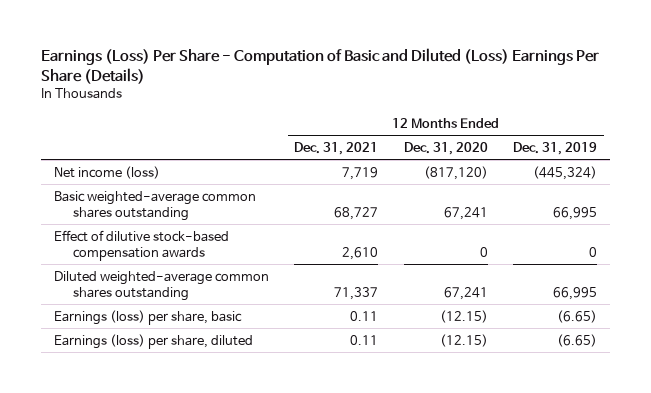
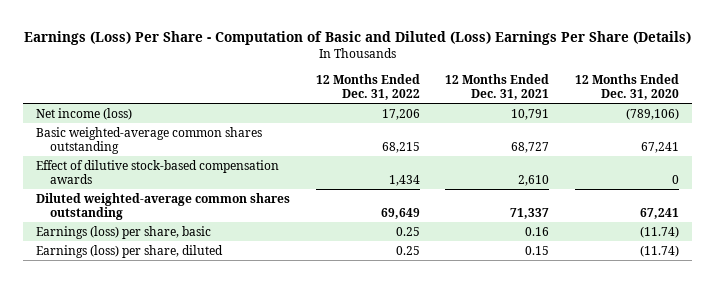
[513,141,598,155] Dec. 31, 2019 -> none
none -> [315,73,420,100] 12 Months Ended Dec. 31, 2022
[342,166,379,180] 7,719 -> [511,108,550,120] 10,791
[423,165,488,180] (817,120) -> [626,107,680,120] (789,106)
[350,310,379,321] 0.11 -> [525,226,550,236] 0.16
[439,309,488,323] (12.15) -> [640,225,680,238] (11.74)
[350,334,379,345] 0.11 -> [525,245,550,255] 0.15
[439,333,488,347] (12.15) -> [640,244,680,257] (11.74)

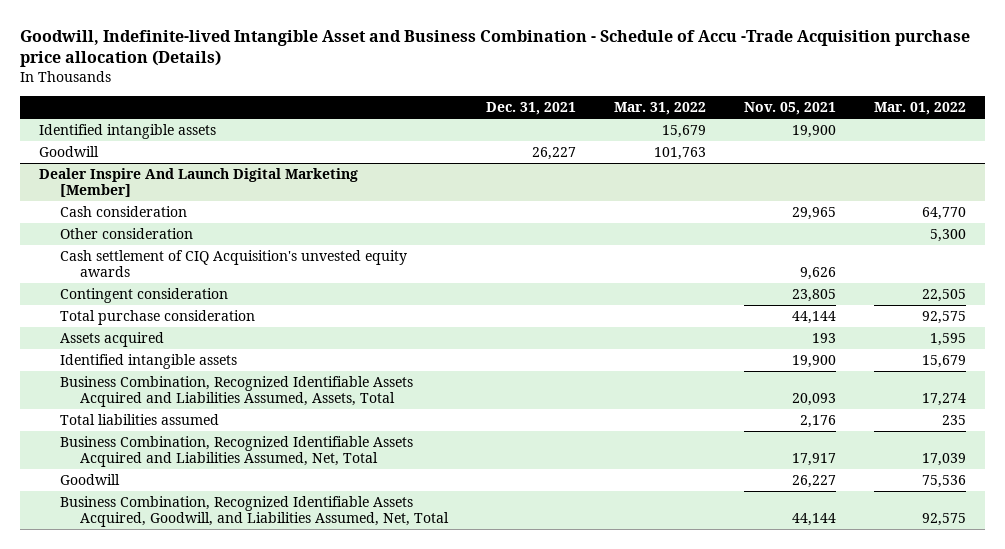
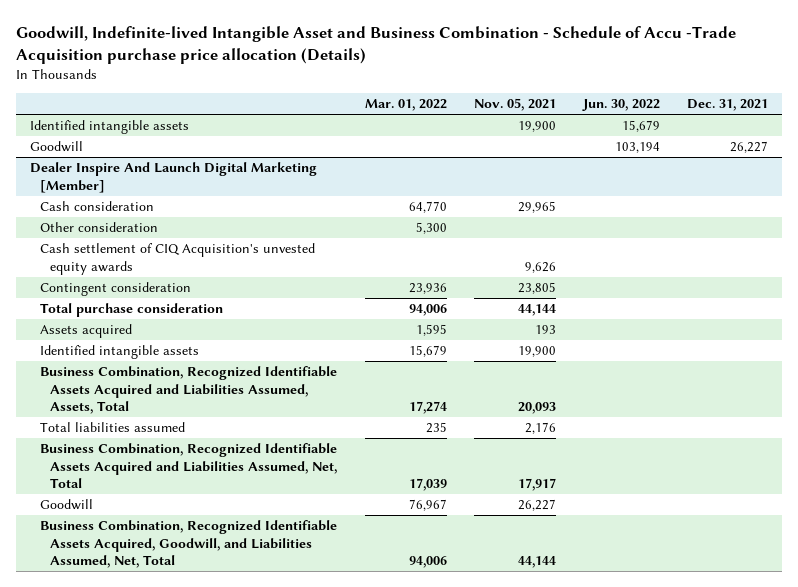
[613,101,706,115] Mar. 31, 2022 -> none
none -> [582,99,661,112] Jun. 30, 2022
[921,289,966,303] 22,505 -> [408,283,447,295] 23,936
[921,311,966,325] 92,575 -> [408,304,447,317] 94,006
[921,475,966,489] 75,536 -> [408,499,447,512] 76,967
[921,513,966,527] 92,575 -> [408,556,447,569] 94,006

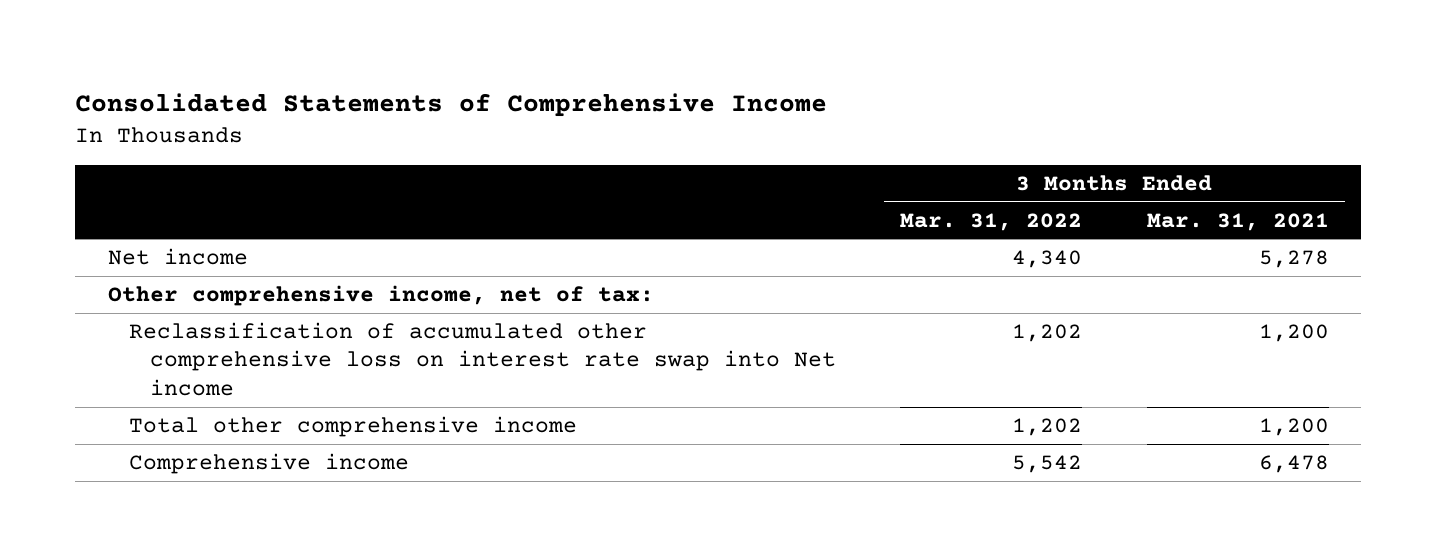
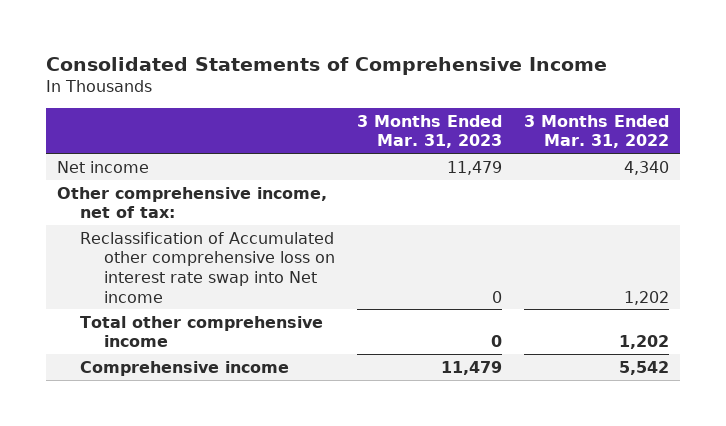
[1146,212,1329,231] Mar. 31, 2021 -> none
none -> [357,114,503,149] 3 Months Ended Mar. 31, 2023
[128,322,836,396] Reclassification of accumulated other comprehensive loss on interest rate swap into Net income -> [80,231,336,303] Reclassification of Accumulated other comprehensive loss on interest rate swap into Net income

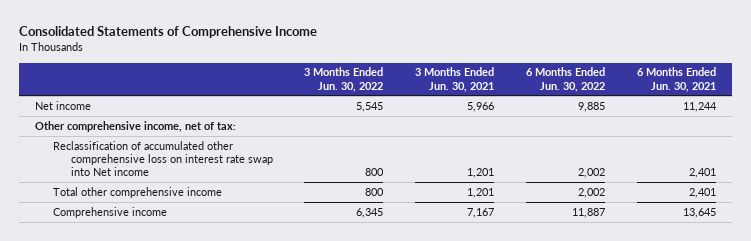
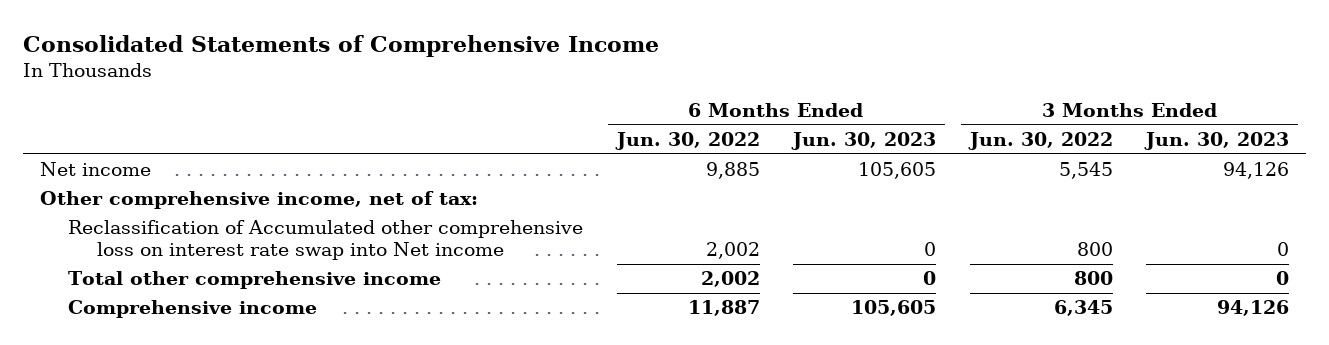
[415,67,495,92] 3 Months Ended Jun. 30, 2021 -> none
[637,67,717,92] 6 Months Ended Jun. 30, 2021 -> none
none -> [791,132,937,151] Jun. 30, 2023
none -> [1144,132,1290,151] Jun. 30, 2023
[52,140,273,177] Reclassification of accumulated other comprehensive loss on interest rate swap into Net income -> [68,220,584,260] Reclassification of Accumulated other comprehensive loss on interest rate swap into Net income

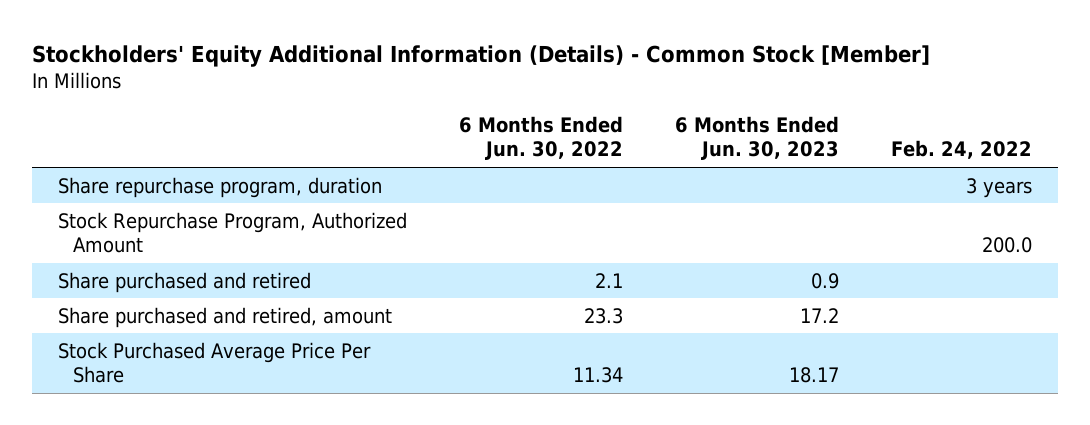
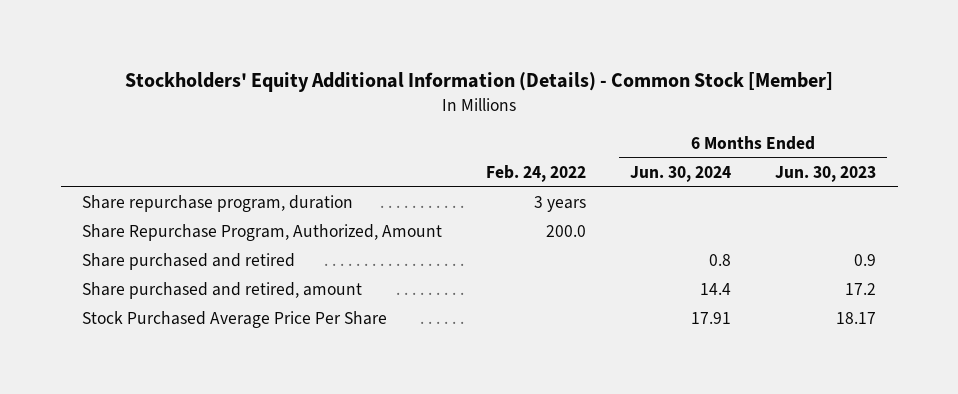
[459,116,624,161] 6 Months Ended Jun. 30, 2022 -> none
none -> [630,165,732,182] Jun. 30, 2024
[58,211,408,253] Stock Repurchase Program, Authorized Amount -> [82,224,443,242] Share Repurchase Program, Authorized, Amount

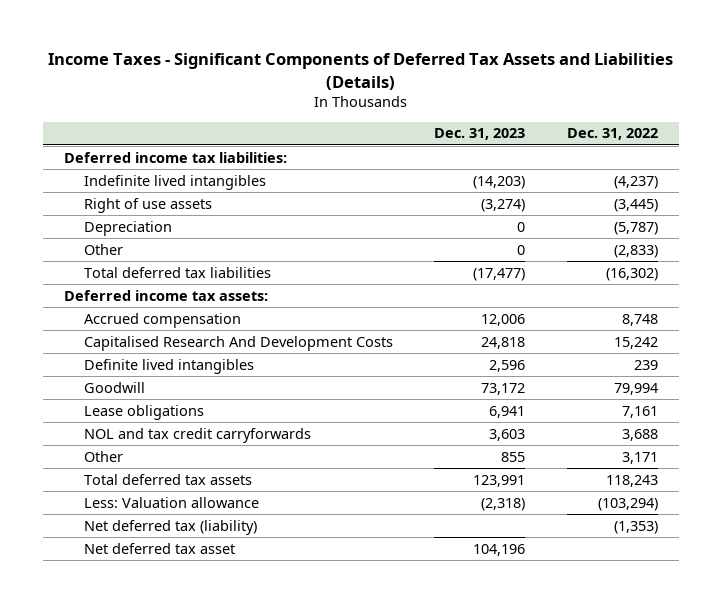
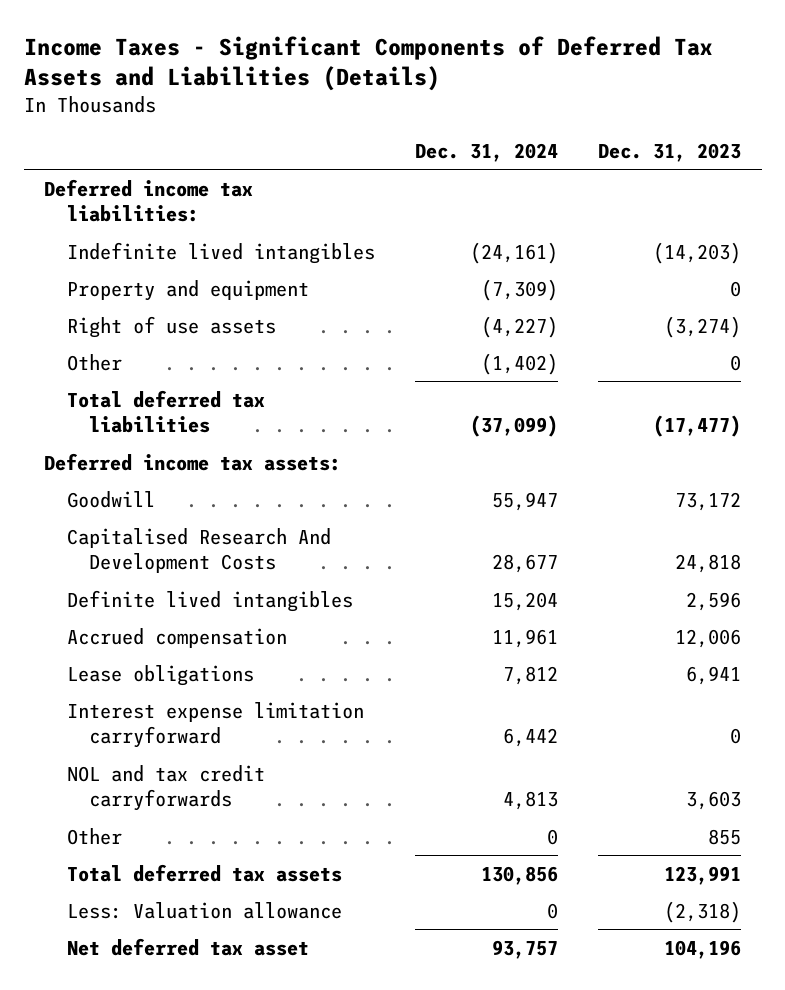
[566,128,658,141] Dec. 31, 2022 -> none
none -> [414,142,558,162] Dec. 31, 2024
none -> [66,279,309,301] Property and equipment
[83,220,172,236] Depreciation -> none
[83,381,145,393] Goodwill -> [66,490,155,508] Goodwill
[83,312,241,328] Accrued compensation -> [66,627,287,648] Accrued compensation
none -> [66,701,364,749] Interest expense limitation carryforward
[83,519,257,535] Net deferred tax (liability) -> none

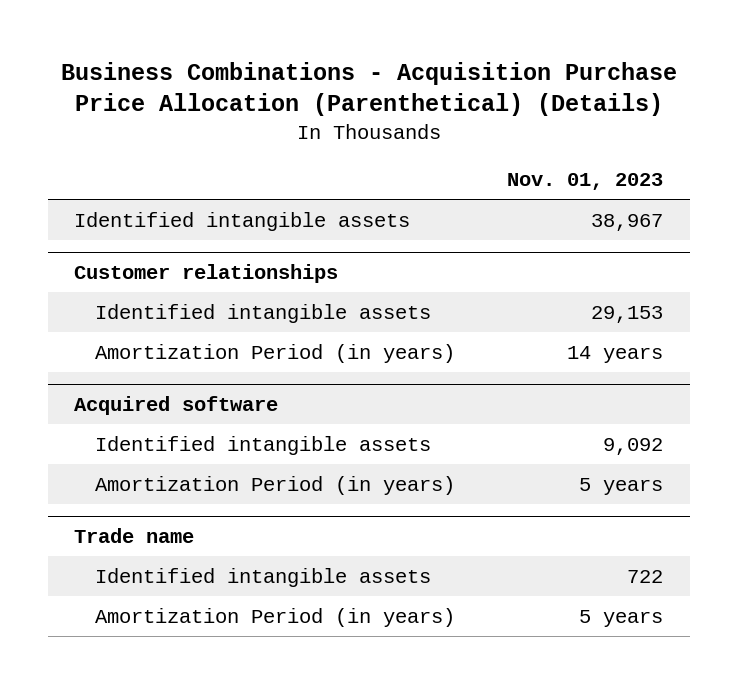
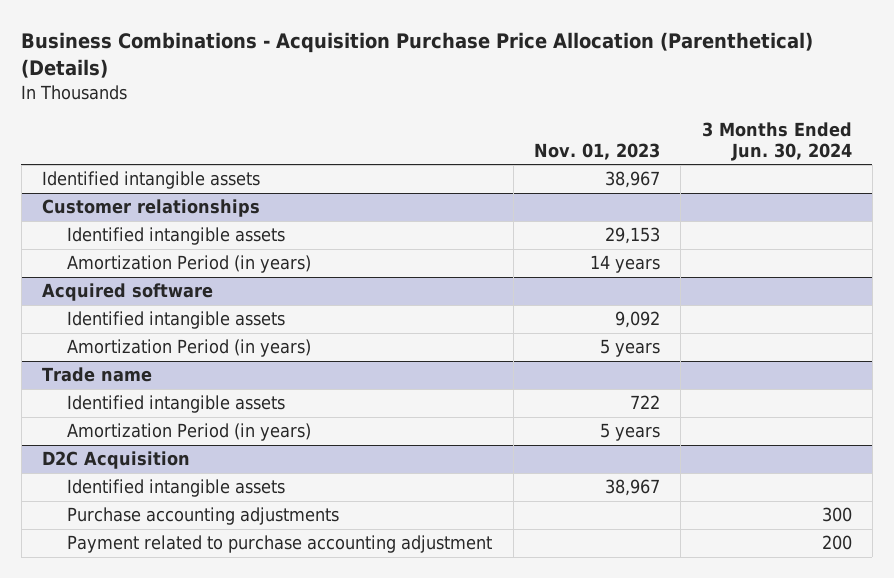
none -> [701,122,852,161] 3 Months Ended Jun. 30, 2024
none -> [42,451,191,470] D2C Acquisition
none -> [67,479,286,498] Identified intangible assets
none -> [67,507,340,526] Purchase accounting adjustments
none -> [67,535,493,554] Payment related to purchase accounting adjustment

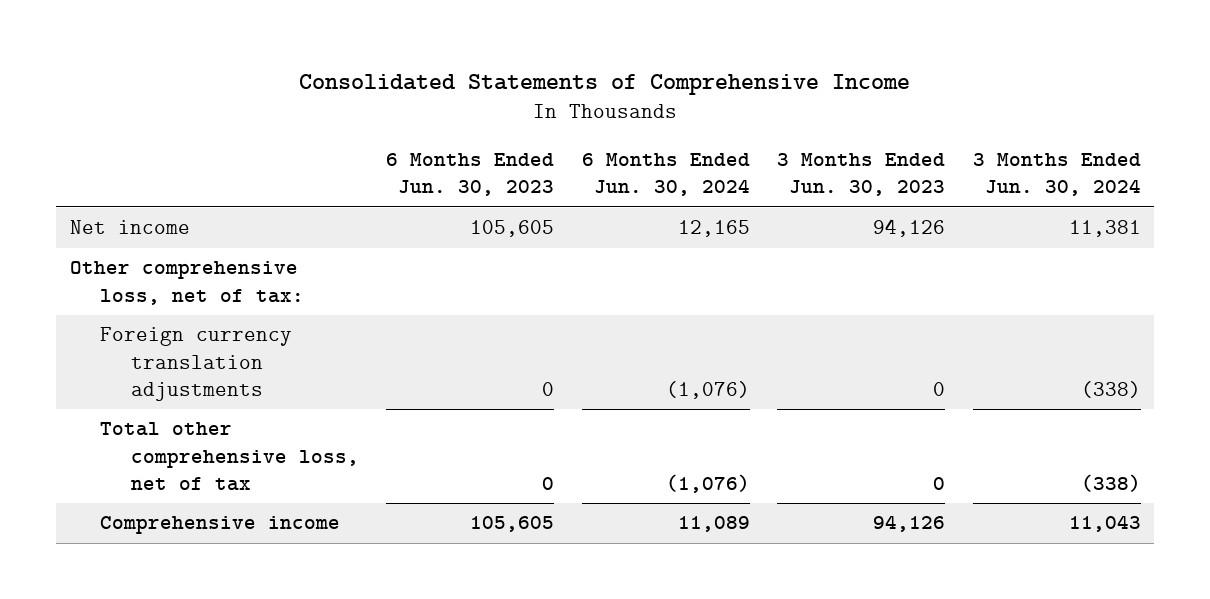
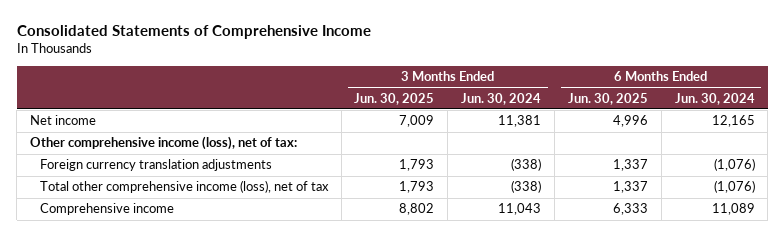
[386,153,555,197] 6 Months Ended Jun. 30, 2023 -> none
[777,153,946,197] 3 Months Ended Jun. 30, 2023 -> none
none -> [354,92,435,105] Jun. 30, 2025
none -> [567,92,648,105] Jun. 30, 2025
[69,261,305,305] Other comprehensive loss, net of tax: -> [29,136,297,151] Other comprehensive income (loss), net of tax:
[100,422,359,491] Total other comprehensive loss, net of tax -> [39,180,329,194] Total other comprehensive income (loss), net of tax

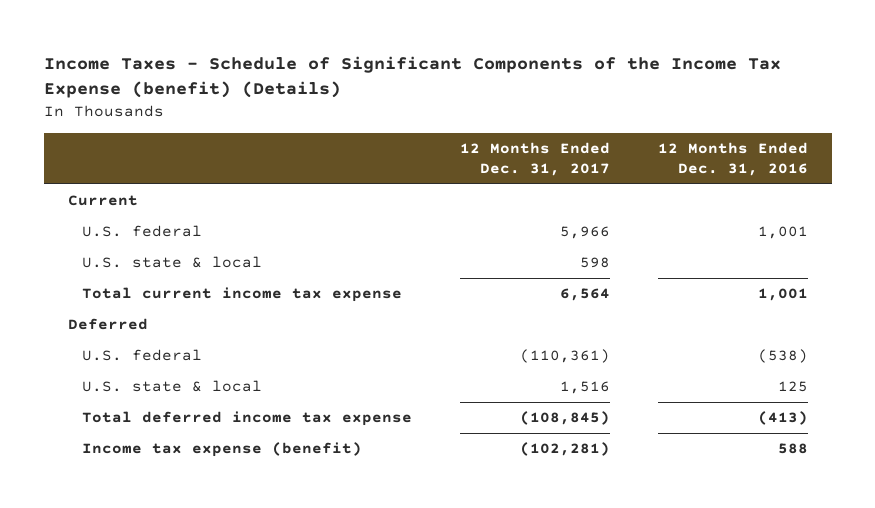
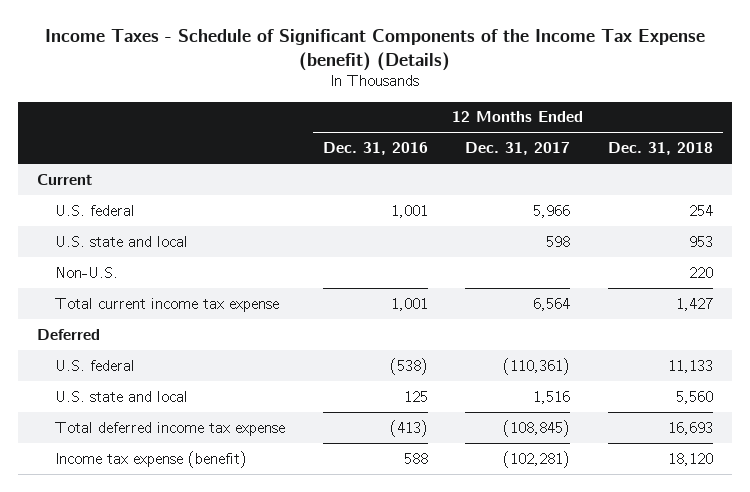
none -> [608,142,714,156] Dec. 31, 2018
[82,256,263,269] U.S. state & local -> [54,235,188,247] U.S. state and local
none -> [54,266,118,278] Non-U.S.
[82,380,263,393] U.S. state & local -> [54,390,188,402] U.S. state and local

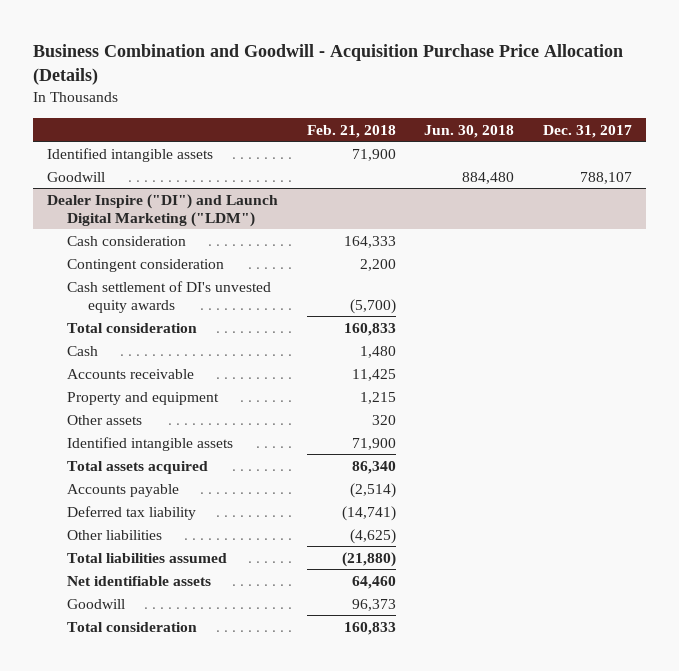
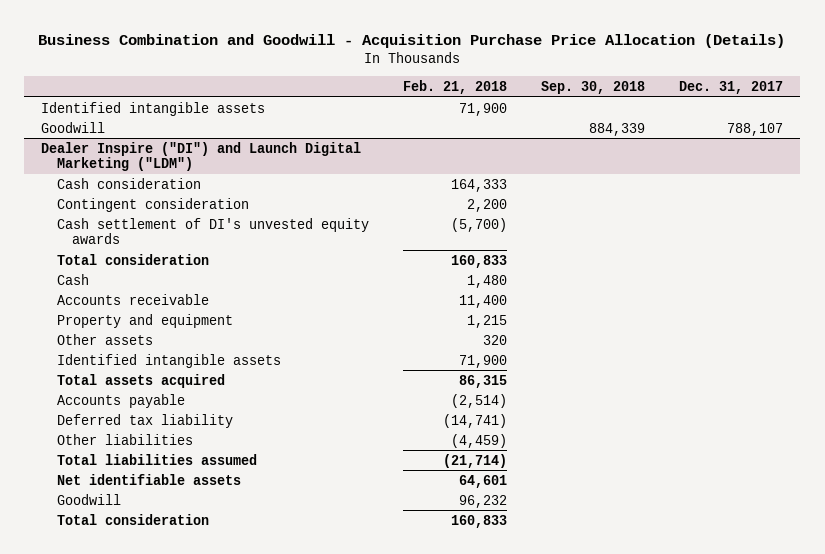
[424,124,515,138] Jun. 30, 2018 -> none
none -> [541,80,646,94] Sep. 30, 2018
[351,368,396,381] 11,425 -> [459,294,508,308] 11,400
[351,460,396,474] 86,340 -> [459,374,508,388] 86,315
[349,528,396,544] (4,625) -> [451,433,508,448] (4,459)
[341,551,396,567] (21,880) -> [443,453,508,468] (21,714)
[351,575,396,589] 64,460 -> [459,474,508,488] 64,601
[351,598,396,611] 96,373 -> [459,494,508,508] 96,232

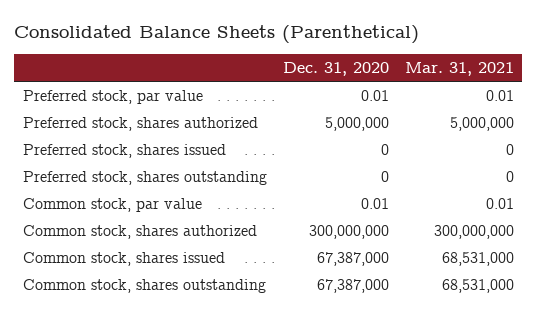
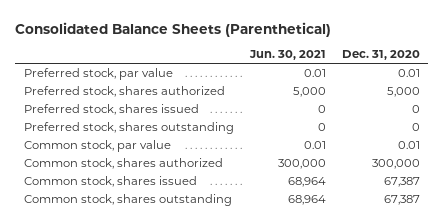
[405,61,515,76] Mar. 31, 2021 -> none
none -> [248,50,326,61] Jun. 30, 2021
[324,117,389,132] 5,000,000 -> [387,87,421,98] 5,000
[308,225,389,240] 300,000,000 -> [372,159,421,170] 300,000
[316,252,389,267] 67,387,000 -> [384,177,421,188] 67,387
[316,279,389,294] 67,387,000 -> [384,195,421,206] 67,387

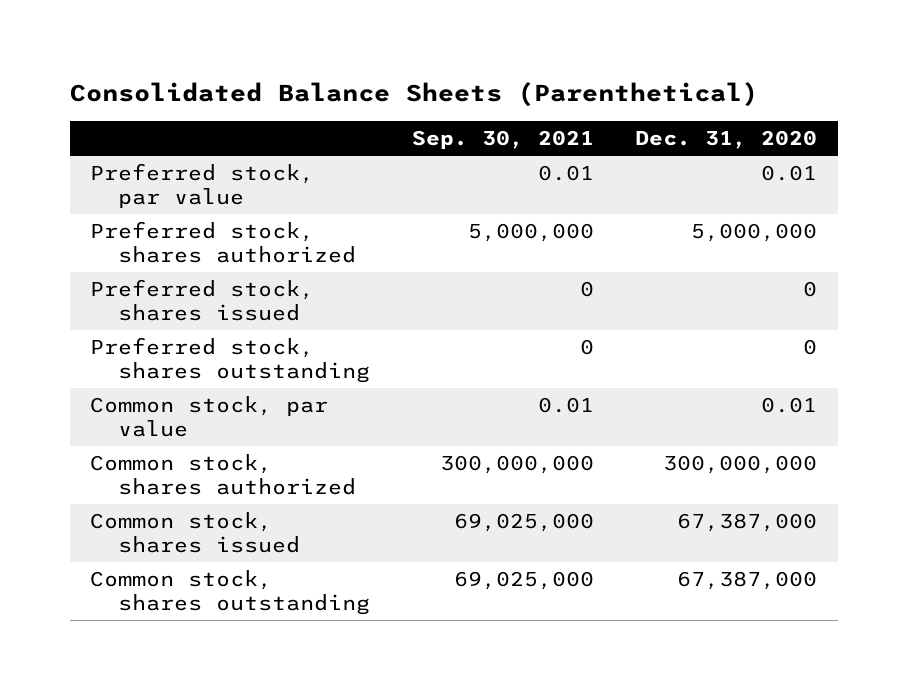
[248,50,326,61] Jun. 30, 2021 -> none
none -> [411,130,594,150] Sep. 30, 2021
[387,87,421,98] 5,000 -> [691,223,818,243] 5,000,000
[372,159,421,170] 300,000 -> [663,455,818,475] 300,000,000
[384,177,421,188] 67,387 -> [677,513,818,533] 67,387,000
[384,195,421,206] 67,387 -> [677,571,818,591] 67,387,000

